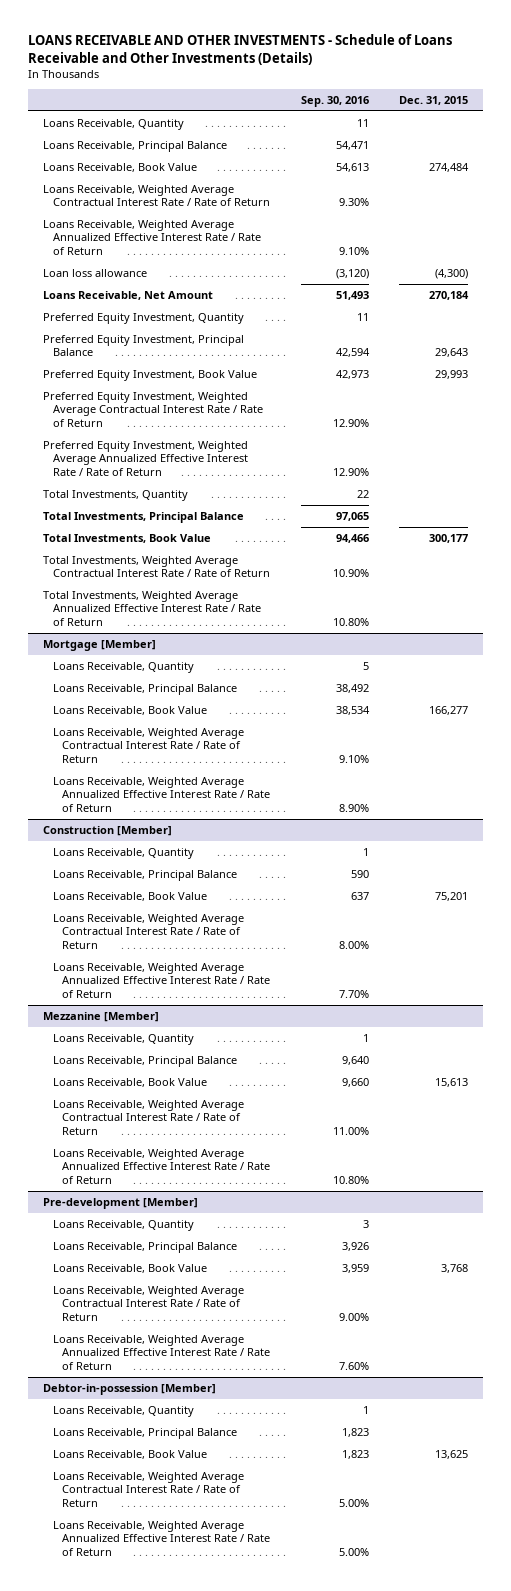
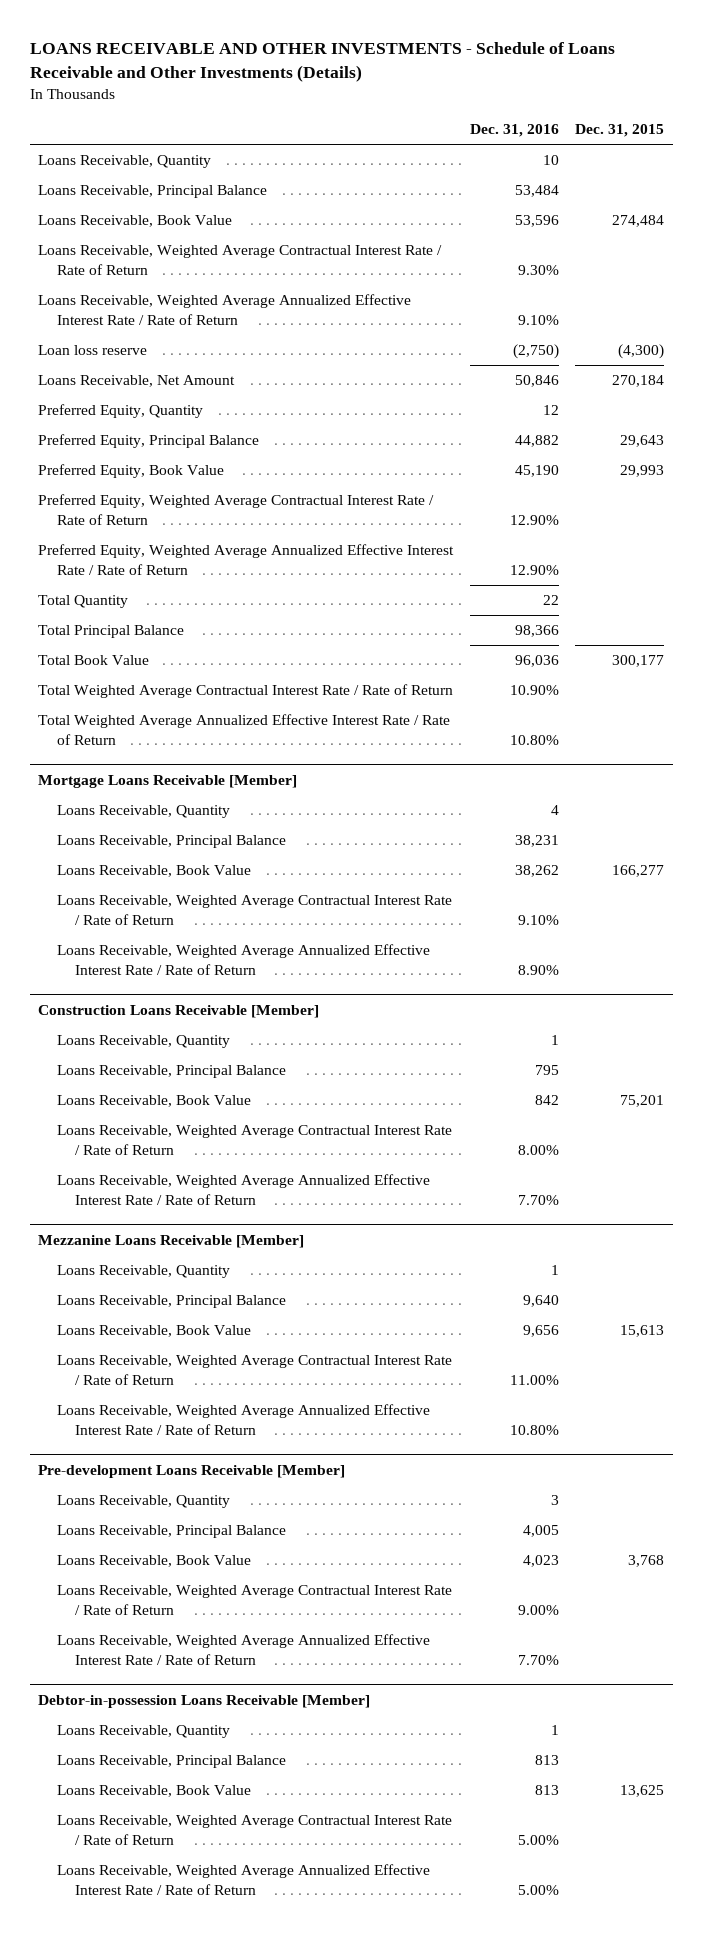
[300,95,369,107] Sep. 30, 2016 -> none
none -> [469,124,559,138] Dec. 31, 2016
[43,268,148,277] Loan loss allowance -> [38,344,148,355] Loan loss reserve
[43,312,245,324] Preferred Equity Investment, Quantity -> [38,403,204,418] Preferred Equity, Quantity
[43,334,245,357] Preferred Equity Investment, Principal Balance -> [38,433,260,448] Preferred Equity, Principal Balance
[43,369,258,381] Preferred Equity Investment, Book Value -> [38,463,225,478] Preferred Equity, Book Value
[43,391,263,427] Preferred Equity Investment, Weighted Average Contractual Interest Rate / Rate of Return -> [38,493,435,525] Preferred Equity, Weighted Average Contractual Interest Rate / Rate of Return
[43,440,249,476] Preferred Equity Investment, Weighted Average Annualized Effective Interest Rate / Rate of Return -> [38,543,455,575] Preferred Equity, Weighted Average Annualized Effective Interest Rate / Rate of Return
[43,489,189,501] Total Investments, Quantity -> [38,594,129,608] Total Quantity
[43,511,245,523] Total Investments, Principal Balance -> [38,624,185,638] Total Principal Balance
[43,533,212,543] Total Investments, Book Value -> [38,654,150,665] Total Book Value
[43,555,270,578] Total Investments, Weighted Average Contractual Interest Rate / Rate of Return -> [38,683,454,698] Total Weighted Average Contractual Interest Rate / Rate of Return
[43,590,261,626] Total Investments, Weighted Average Annualized Effective Interest Rate / Rate of Return -> [38,713,451,745] Total Weighted Average Annualized Effective Interest Rate / Rate of Return
[43,639,157,651] Mortgage [Member] -> [38,774,298,788] Mortgage Loans Receivable [Member]
[43,825,173,836] Construction [Member] -> [38,1004,320,1018] Construction Loans Receivable [Member]
[43,1011,160,1022] Mezzanine [Member] -> [38,1234,305,1248] Mezzanine Loans Receivable [Member]
[43,1197,199,1209] Pre-development [Member] -> [38,1464,346,1478] Pre-development Loans Receivable [Member]
[43,1383,217,1395] Debtor-in-possession [Member] -> [38,1694,371,1708] Debtor-in-possession Loans Receivable [Member]

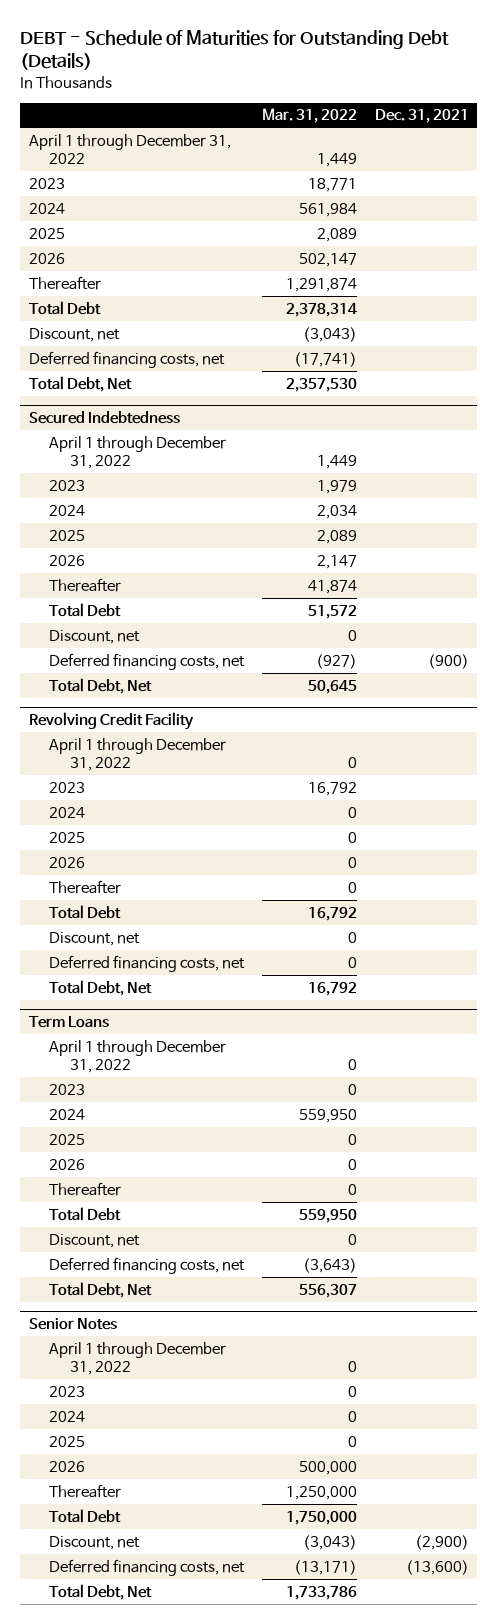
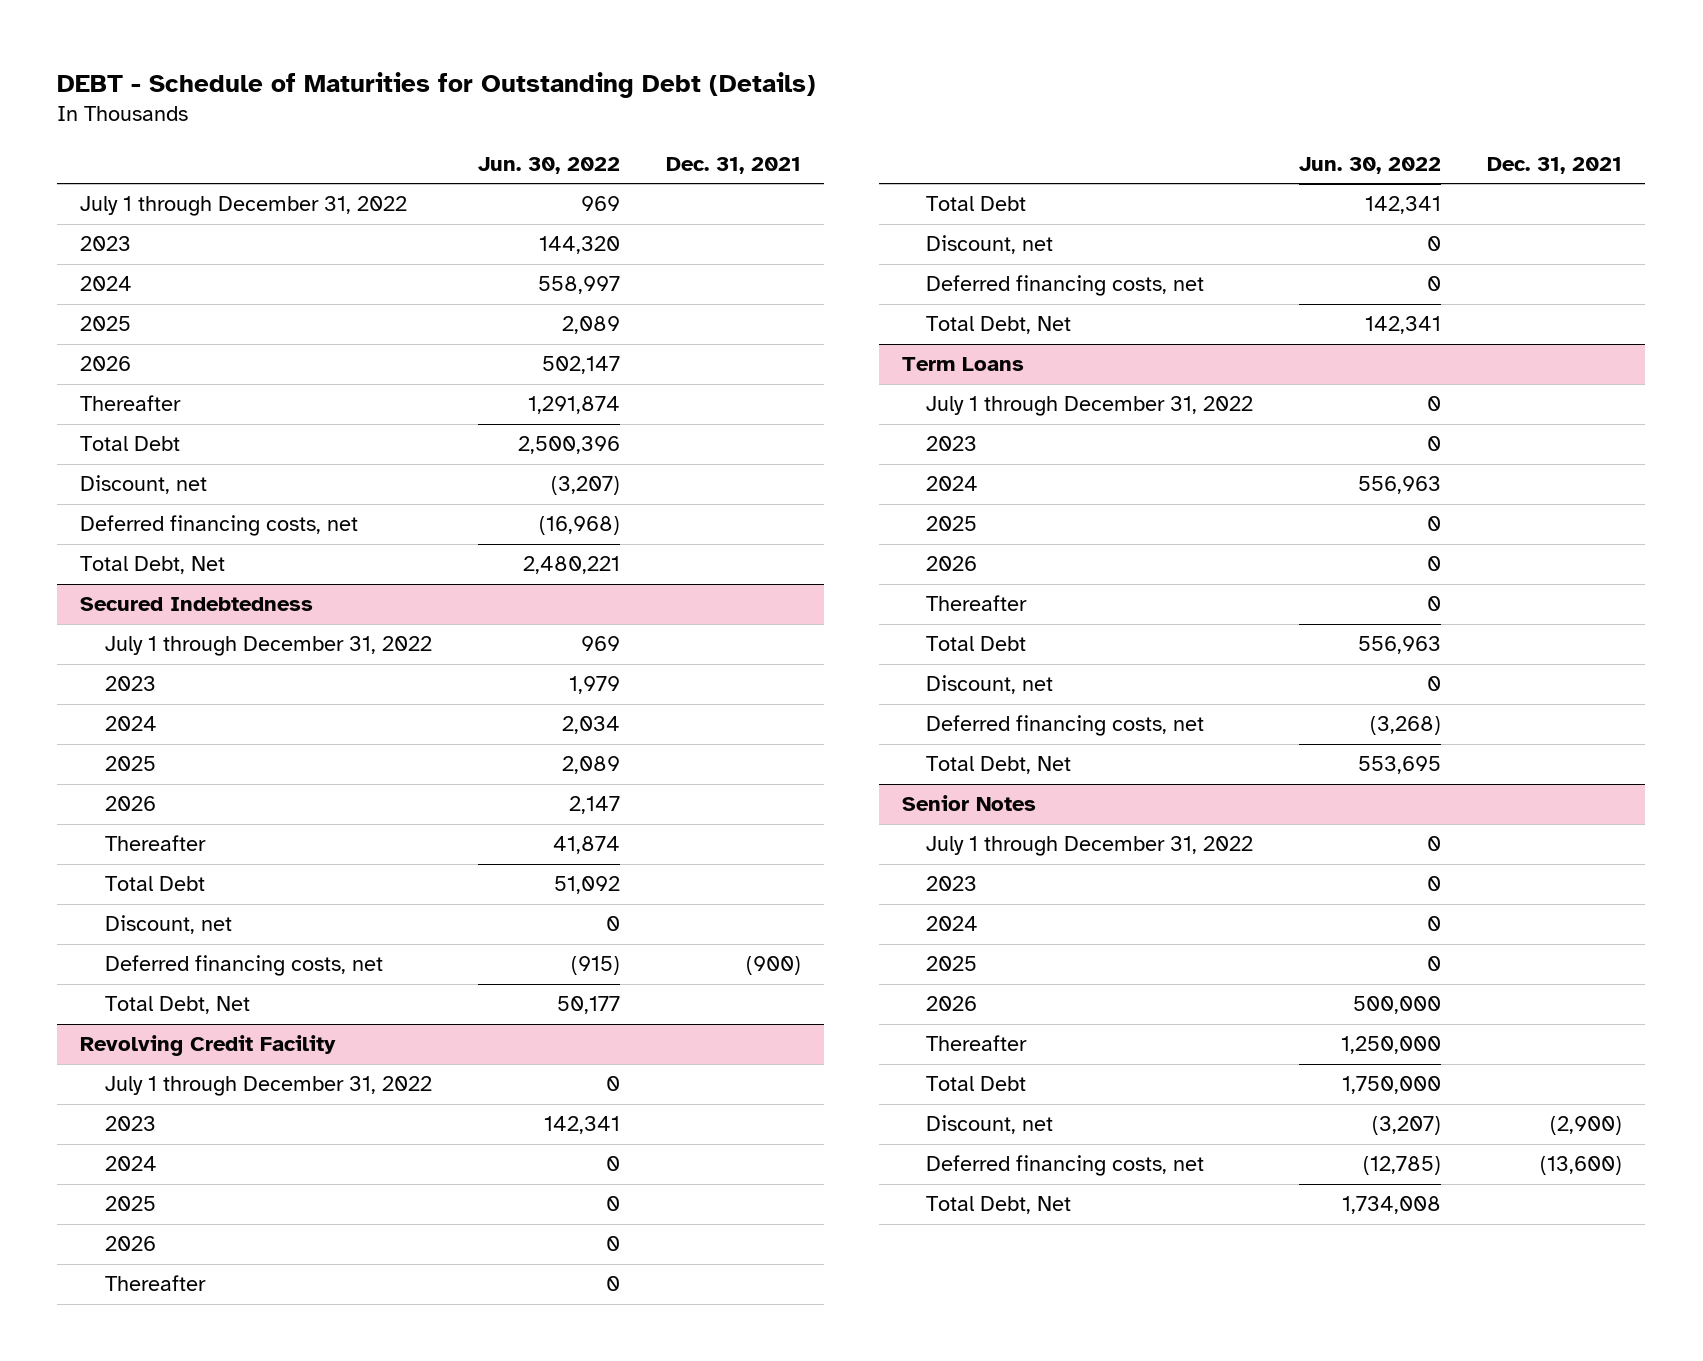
[261,108,357,124] Mar. 31, 2022 -> none
none -> [477,156,620,174] Jun. 30, 2022
[29,133,232,164] April 1 through December 31, 2022 -> [80,196,408,217] July 1 through December 31, 2022
[49,435,227,469] April 1 through December 31, 2022 -> [105,636,433,657] July 1 through December 31, 2022
[49,737,227,771] April 1 through December 31, 2022 -> [105,1076,433,1097] July 1 through December 31, 2022
[49,1039,227,1073] April 1 through December 31, 2022 -> [926,396,1254,417] July 1 through December 31, 2022
[49,1341,227,1375] April 1 through December 31, 2022 -> [926,836,1254,857] July 1 through December 31, 2022

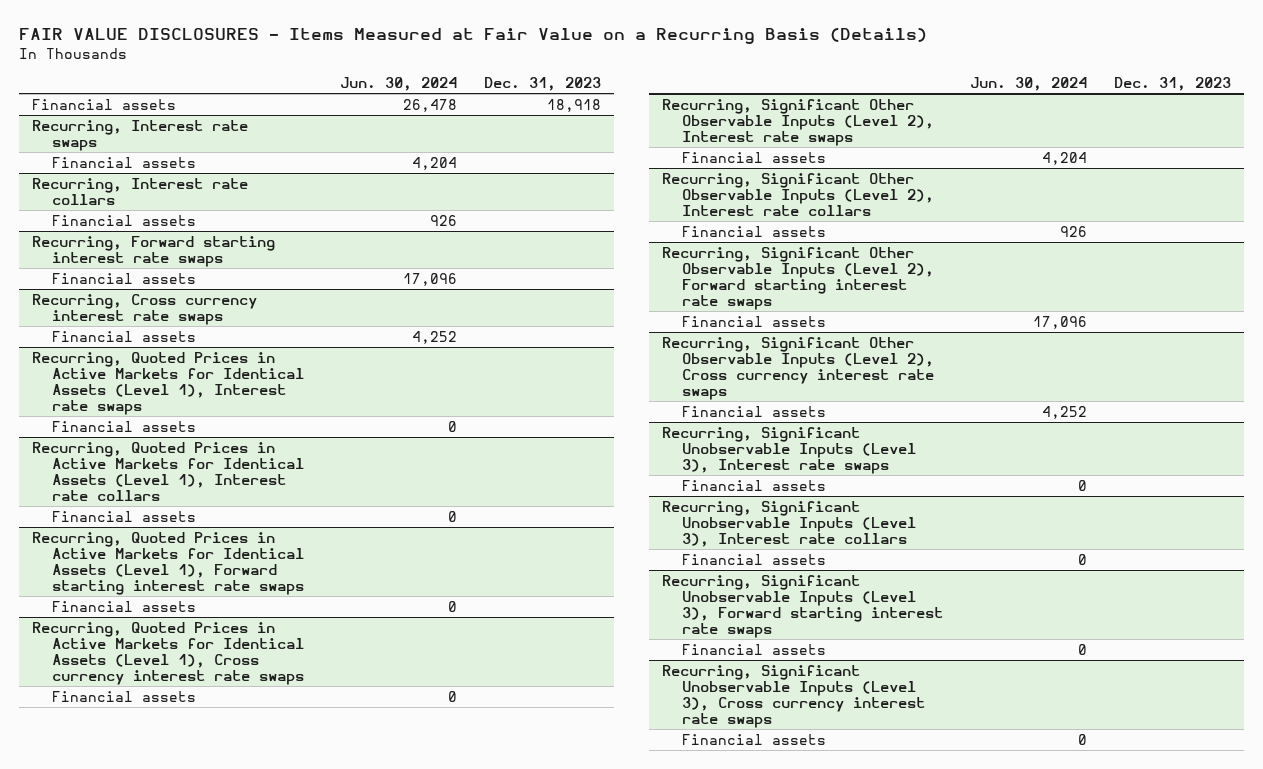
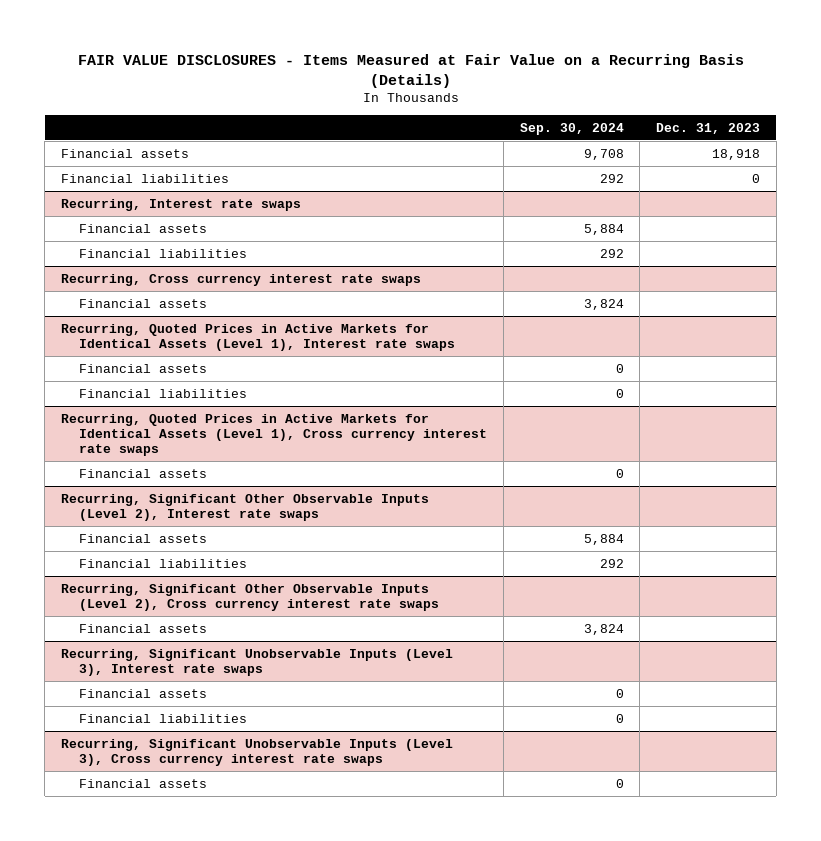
[340,77,458,92] Jun. 30, 2024 -> none
none -> [519,122,624,135] Sep. 30, 2024
none -> [60,173,229,183] Financial liabilities
[31,177,248,205] Recurring, Interest rate collars -> none
[52,214,197,226] Financial assets -> none
[31,235,275,267] Recurring, Forward starting interest rate swaps -> none
[52,272,197,284] Financial assets -> none
none -> [79,248,248,258] Financial liabilities
[31,441,305,501] Recurring, Quoted Prices in Active Markets for Identical Assets (Level 1), Interest rate collars -> none
[52,510,197,522] Financial assets -> none
[31,531,305,595] Recurring, Quoted Prices in Active Markets for Identical Assets (Level 1), Forward starting interest rate swaps -> none
[52,600,197,612] Financial assets -> none
none -> [79,388,248,398] Financial liabilities
[661,172,935,216] Recurring, Significant Other Observable Inputs (Level 2), Interest rate collars -> none
[682,225,827,237] Financial assets -> none
[661,246,935,310] Recurring, Significant Other Observable Inputs (Level 2), Forward starting interest rate swaps -> none
[682,315,827,327] Financial assets -> none
none -> [79,558,248,568] Financial liabilities
[661,500,917,547] Recurring, Significant Unobservable Inputs (Level 3), Interest rate collars -> none
[682,553,827,565] Financial assets -> none
[661,574,944,638] Recurring, Significant Unobservable Inputs (Level 3), Forward starting interest rate swaps -> none
[682,643,827,655] Financial assets -> none
none -> [79,713,248,723] Financial liabilities

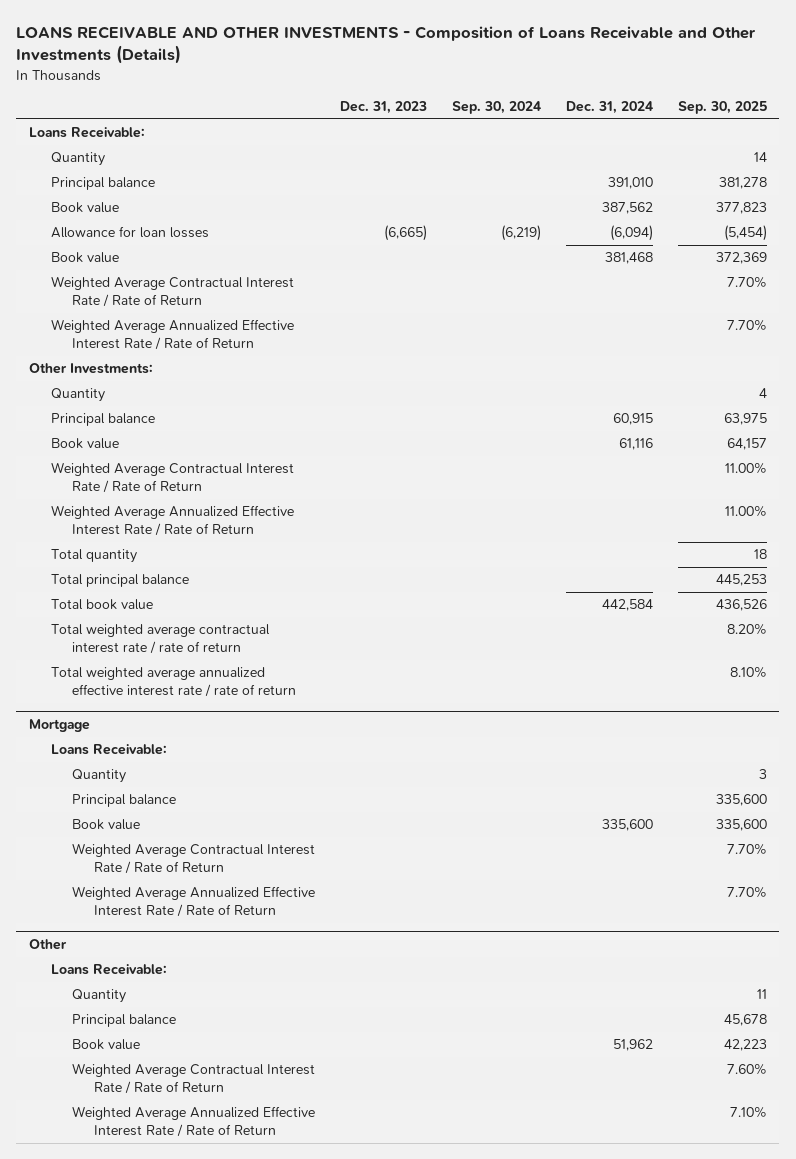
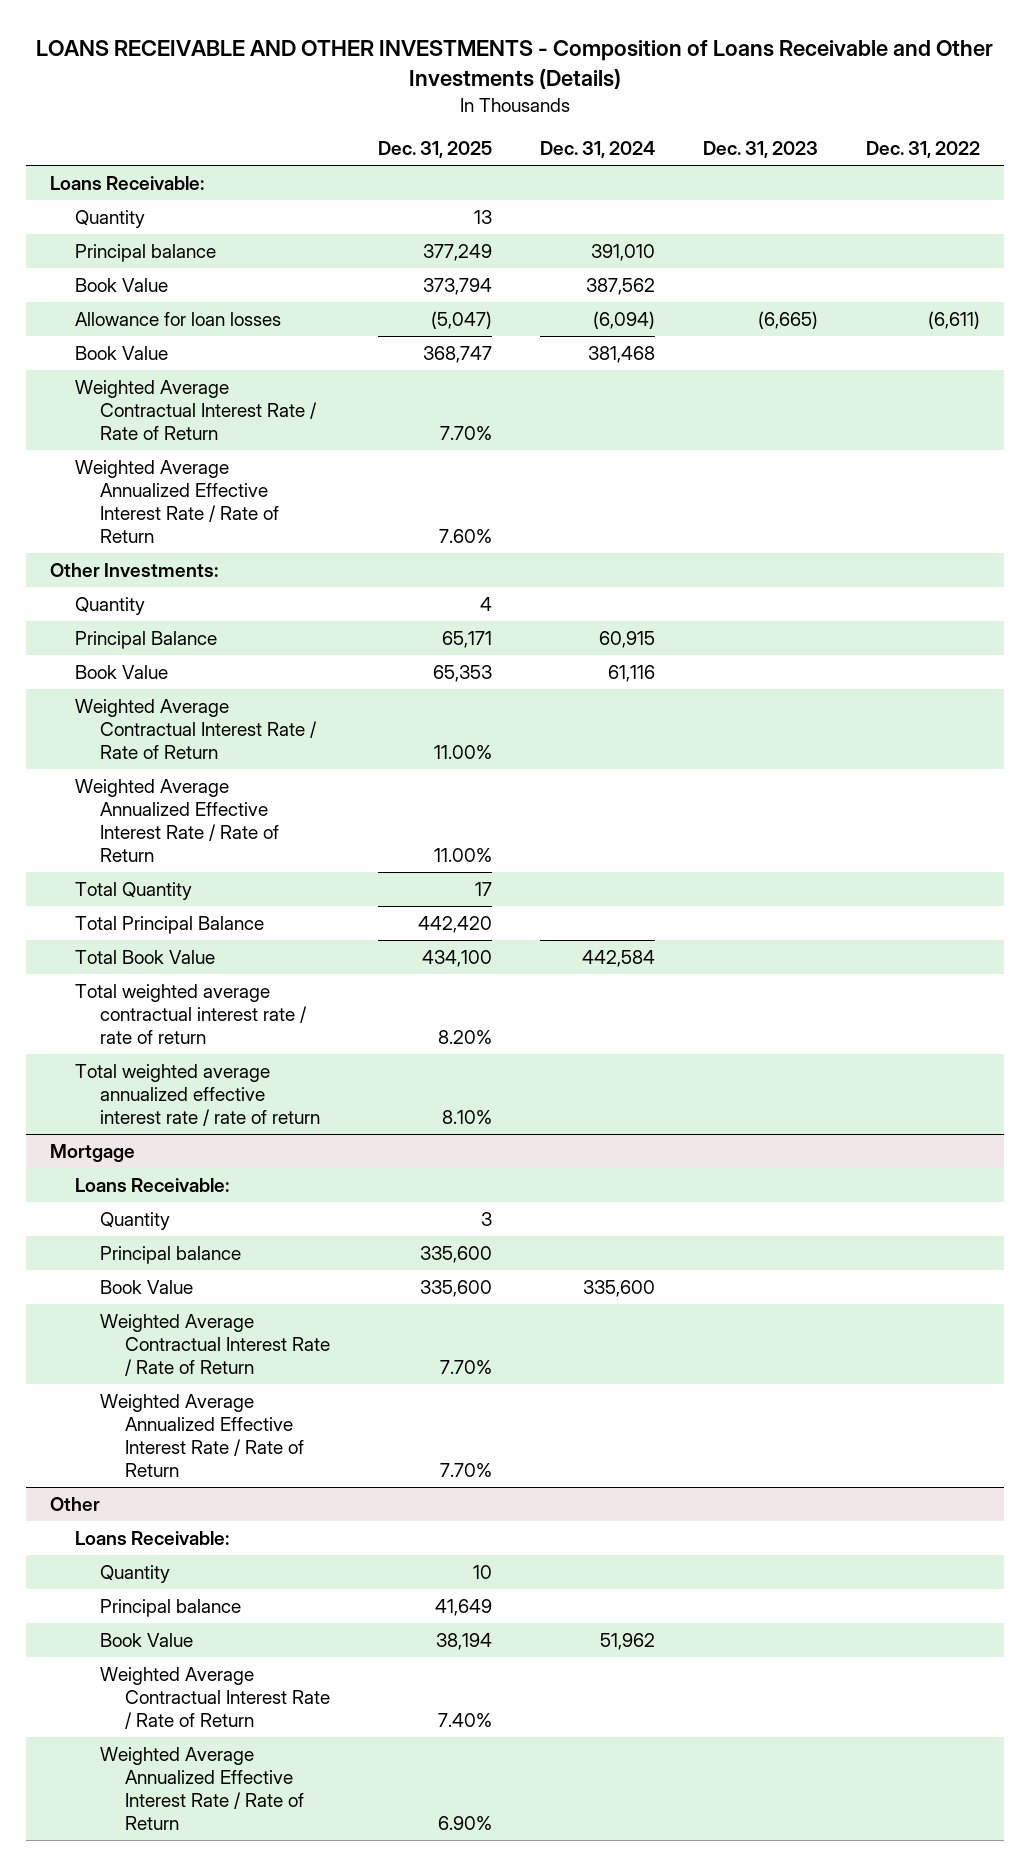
[451,101,541,115] Sep. 30, 2024 -> none
[677,101,767,115] Sep. 30, 2025 -> none
none -> [377,141,492,159] Dec. 31, 2025
none -> [865,141,980,159] Dec. 31, 2022
[50,202,119,214] Book value -> [75,277,169,292] Book Value
[50,252,119,264] Book value -> [75,345,169,360] Book Value
[50,413,155,427] Principal balance -> [75,630,218,649] Principal Balance
[50,438,119,450] Book value -> [75,664,169,679] Book Value
[50,549,137,564] Total quantity -> [75,881,193,900] Total Quantity
[50,574,189,588] Total principal balance -> [75,915,265,934] Total Principal Balance
[50,599,153,611] Total book value -> [75,949,216,964] Total Book Value
[72,819,141,831] Book value -> [100,1279,194,1294] Book Value
[72,1039,141,1051] Book value -> [100,1632,194,1647] Book Value

